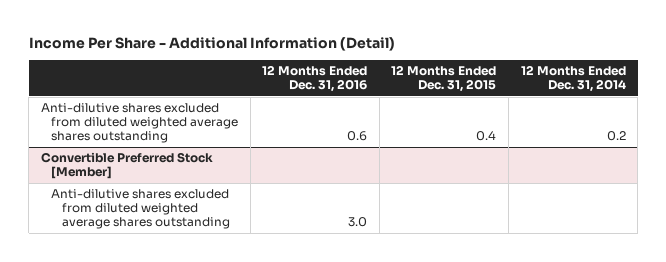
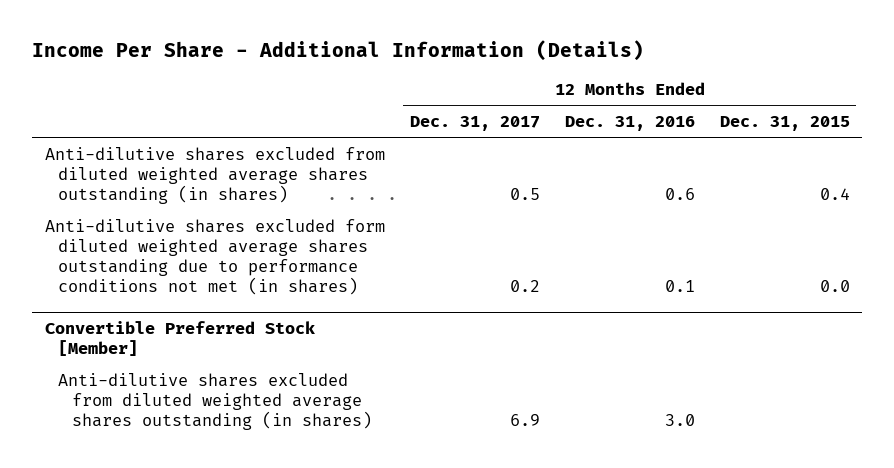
[28,36,395,51] Income Per Share - Additional Information (Detail) -> [31,40,644,62] Income Per Share - Additional Information (Details)
[520,65,626,93] 12 Months Ended Dec. 31, 2014 -> none
none -> [409,116,540,132] Dec. 31, 2017
[40,103,239,144] Anti-dilutive shares excluded from diluted weighted average shares outstanding -> [44,146,385,205] Anti-dilutive shares excluded from diluted weighted average shares outstanding (in shares)
none -> [44,218,385,296] Anti-dilutive shares excluded form diluted weighted average shares outstanding due to performance conditions not met (in shares)
[51,189,230,230] Anti-dilutive shares excluded from diluted weighted average shares outstanding -> [58,372,372,431] Anti-dilutive shares excluded from diluted weighted average shares outstanding (in shares)

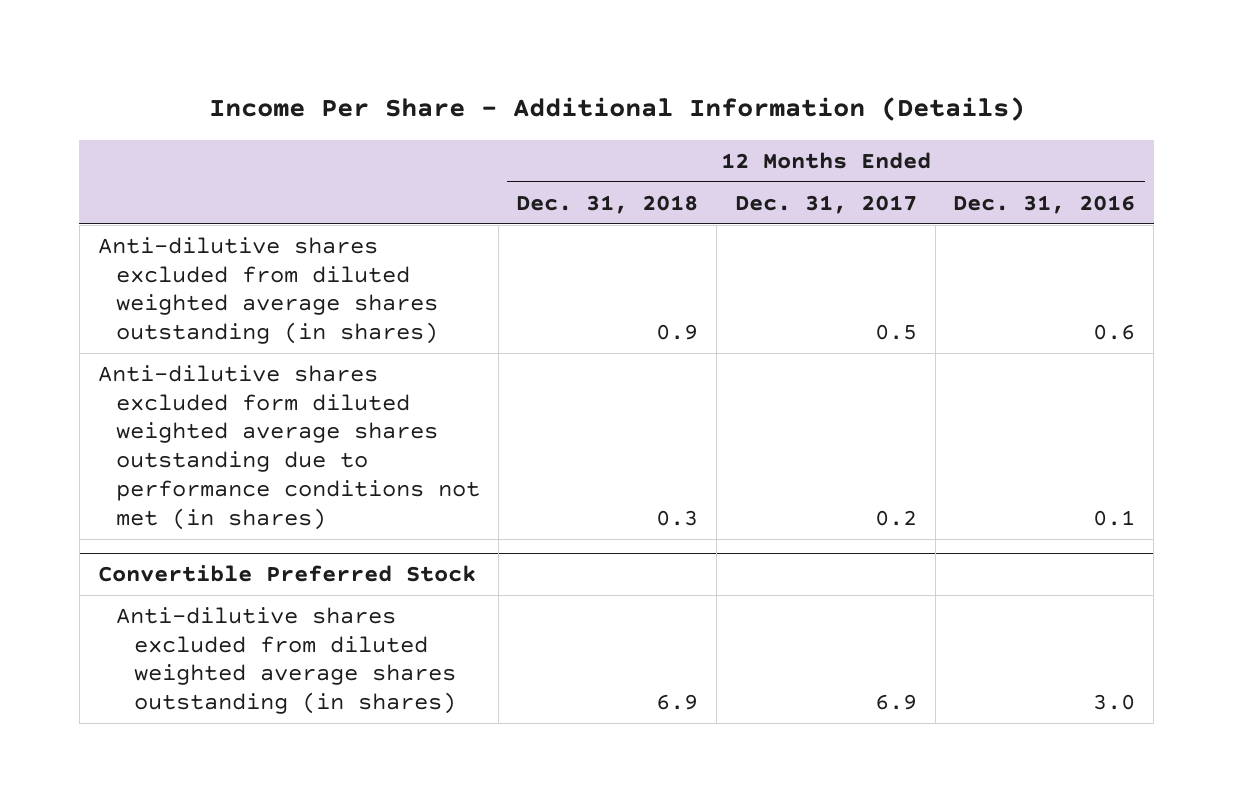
[719,116,850,132] Dec. 31, 2015 -> none
none -> [516,194,699,214] Dec. 31, 2018
[44,320,315,356] Convertible Preferred Stock [Member] -> [97,565,476,583] Convertible Preferred Stock

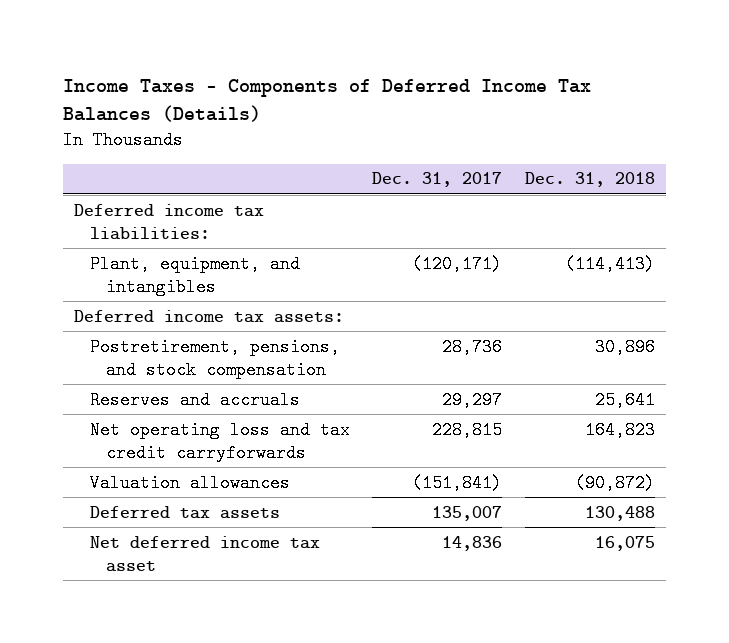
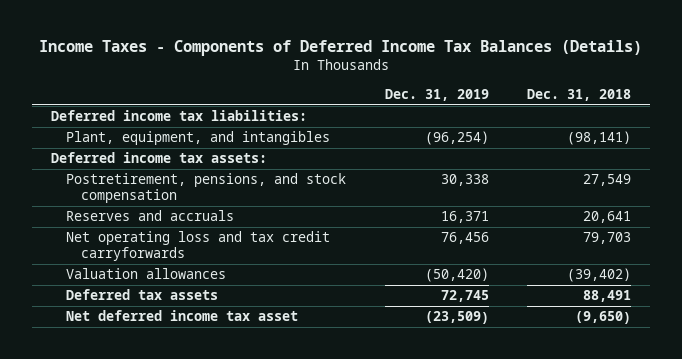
[372,172,503,188] Dec. 31, 2017 -> none
none -> [384,88,489,101] Dec. 31, 2019
[564,254,655,273] (114,413) -> [567,131,632,146] (98,141)
[594,337,655,356] 30,896 -> [583,174,632,187] 27,549
[594,390,655,409] 25,641 -> [583,211,632,224] 20,641
[584,420,655,439] 164,823 -> [583,232,632,245] 79,703
[574,473,655,492] (90,872) -> [567,268,632,283] (39,402)
[584,505,655,521] 130,488 -> [583,290,632,303] 88,491
[594,535,655,551] 16,075 -> [575,311,632,325] (9,650)

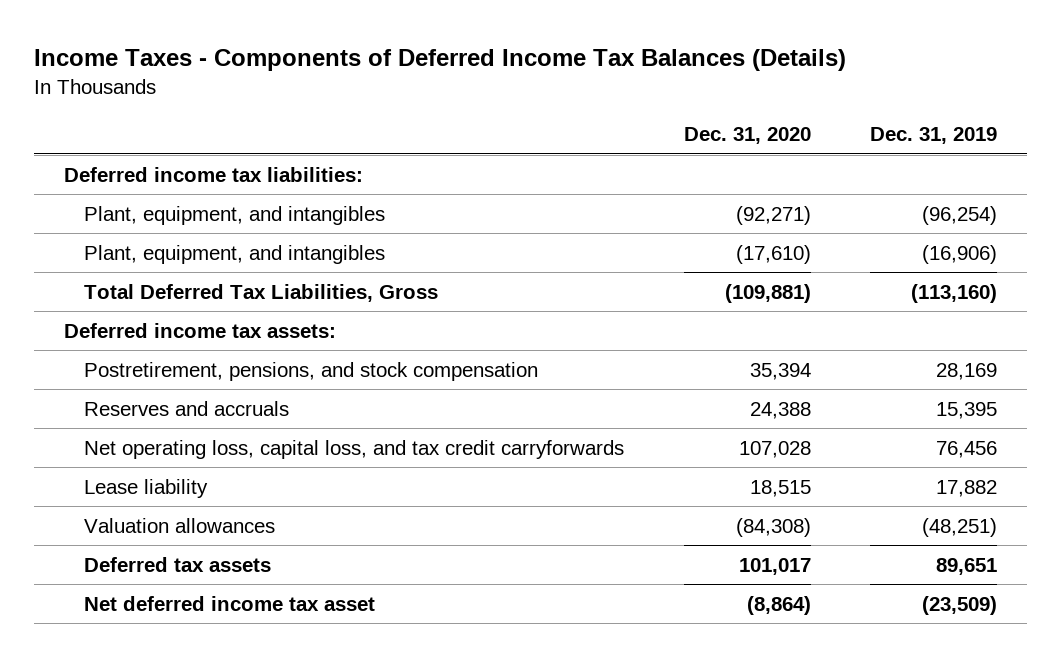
[527,88,632,101] Dec. 31, 2018 -> none
none -> [683,127,811,145] Dec. 31, 2020
none -> [84,244,386,264] Plant, equipment, and intangibles
none -> [84,283,439,302] Total Deferred Tax Liabilities, Gross
[440,174,489,187] 30,338 -> [936,362,998,380] 28,169
[440,211,489,224] 16,371 -> [936,401,998,419] 15,395
[66,231,331,262] Net operating loss and tax credit carryforwards -> [84,439,625,459] Net operating loss, capital loss, and tax credit carryforwards
none -> [84,478,209,498] Lease liability
[424,268,489,283] (50,420) -> [922,517,998,537] (48,251)
[440,290,489,303] 72,745 -> [936,557,998,575] 89,651

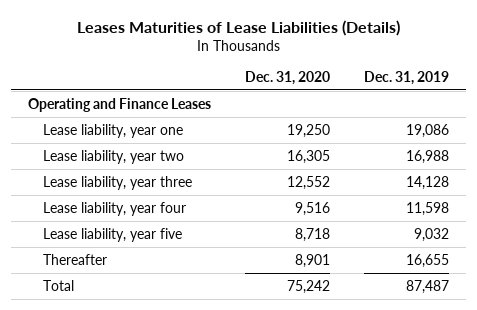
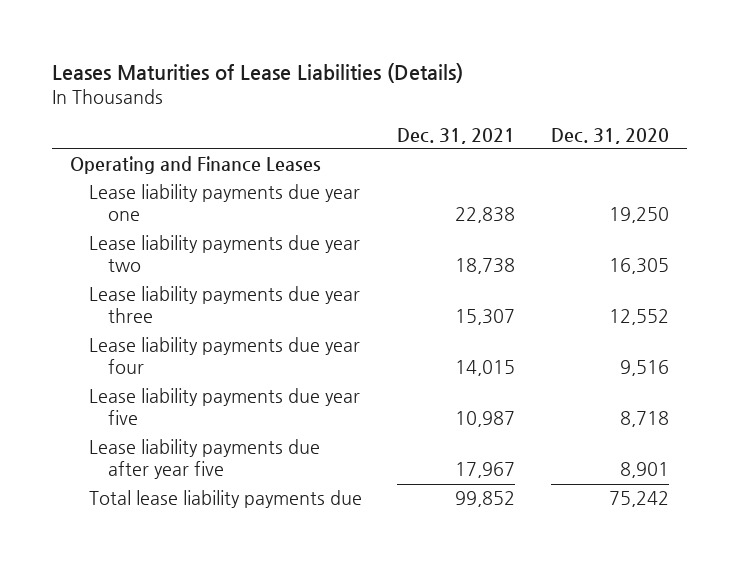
[364,71,450,86] Dec. 31, 2019 -> none
none -> [397,127,516,144] Dec. 31, 2021
[42,123,183,138] Lease liability, year one -> [88,184,360,222] Lease liability payments due year one
[42,149,184,164] Lease liability, year two -> [88,235,360,273] Lease liability payments due year two
[42,175,192,190] Lease liability, year three -> [88,286,360,324] Lease liability payments due year three
[42,201,186,216] Lease liability, year four -> [88,337,360,375] Lease liability payments due year four
[42,227,182,242] Lease liability, year five -> [88,388,360,426] Lease liability payments due year five
[42,253,107,265] Thereafter -> [88,439,320,480] Lease liability payments due after year five
[42,279,74,291] Total -> [88,490,362,509] Total lease liability payments due

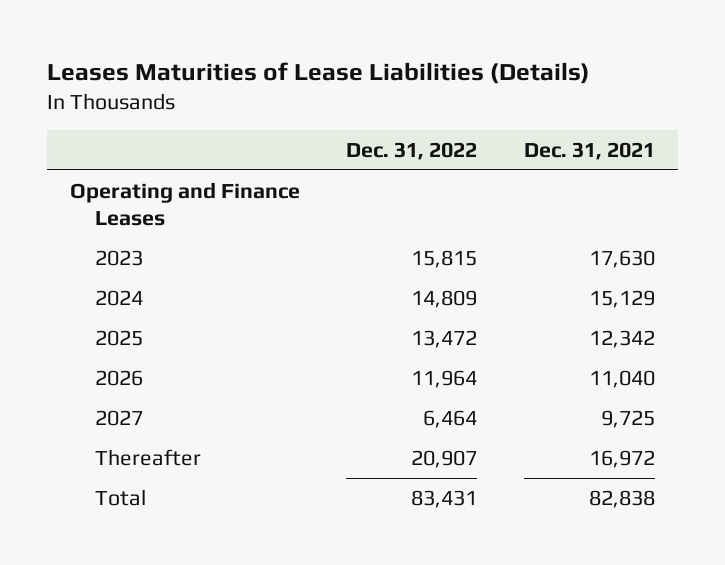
[550,127,669,144] Dec. 31, 2020 -> none
none -> [346,142,478,161] Dec. 31, 2022
[88,184,360,222] Lease liability payments due year one -> none
[88,235,360,273] Lease liability payments due year two -> none
[88,286,360,324] Lease liability payments due year three -> none
[88,337,360,375] Lease liability payments due year four -> none
[88,388,360,426] Lease liability payments due year five -> none
[88,439,320,480] Lease liability payments due after year five -> none
none -> [94,249,143,266] 2023
none -> [94,289,143,306] 2024
none -> [94,329,143,346] 2025
none -> [94,369,143,386] 2026
none -> [94,409,143,426] 2027
none -> [94,448,201,466] Thereafter
[88,490,362,509] Total lease liability payments due -> [94,488,146,506] Total
[455,491,516,508] 99,852 -> [588,489,655,508] 82,838

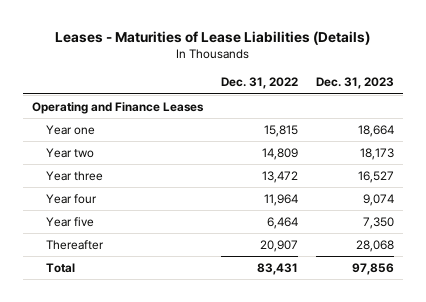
[46,61,590,84] Leases Maturities of Lease Liabilities (Details) -> [55,30,371,45] Leases - Maturities of Lease Liabilities (Details)
[523,142,655,161] Dec. 31, 2021 -> none
none -> [316,77,395,90] Dec. 31, 2023
[94,249,143,266] 2023 -> [46,124,96,135] Year one
[94,289,143,306] 2024 -> [46,147,95,158] Year two
[94,329,143,346] 2025 -> [46,170,104,181] Year three
[94,369,143,386] 2026 -> [46,193,98,204] Year four
[94,409,143,426] 2027 -> [46,216,95,227] Year five

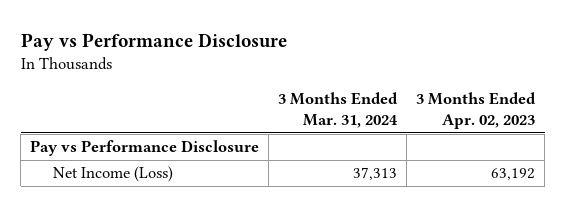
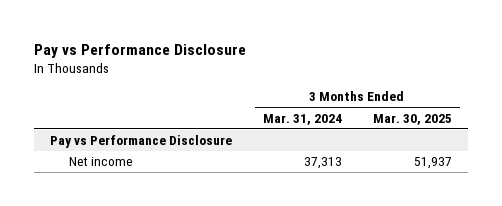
[416,91,537,130] 3 Months Ended Apr. 02, 2023 -> none
none -> [373,113,453,125] Mar. 30, 2025
[52,166,173,183] Net Income (Loss) -> [68,157,133,167] Net income

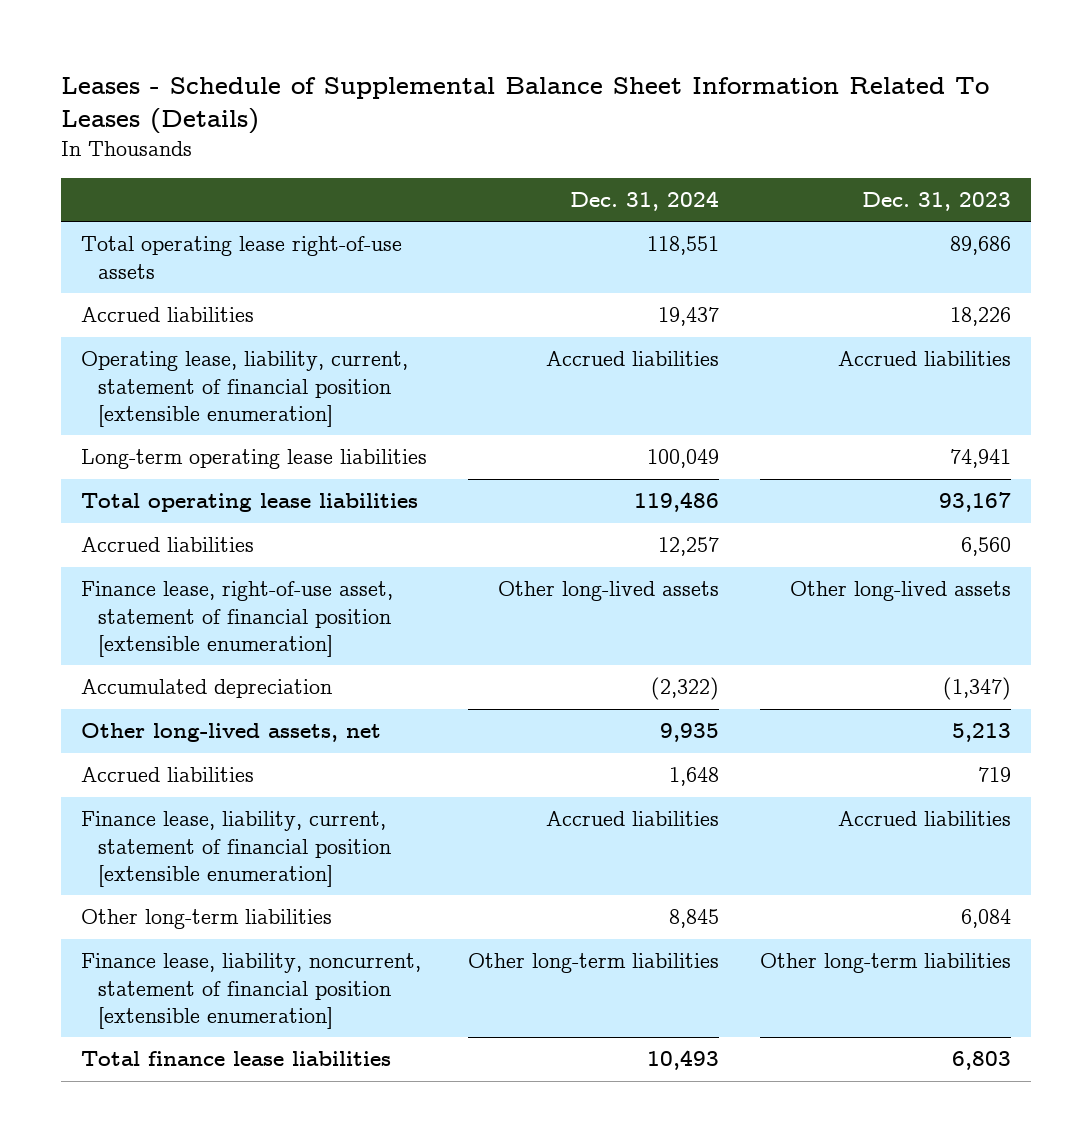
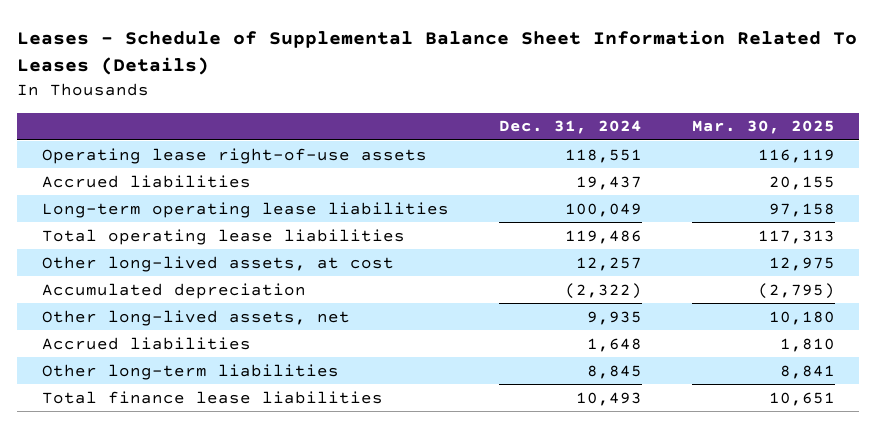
[861,191,1011,211] Dec. 31, 2023 -> none
none -> [691,120,835,135] Mar. 30, 2025
[81,236,403,279] Total operating lease right-of-use assets -> [41,147,427,164] Operating lease right-of-use assets
[81,351,409,427] Operating lease, liability, current, statement of financial position [extensible enumeration] -> none
[81,581,394,657] Finance lease, right-of-use asset, statement of financial position [extensible enumeration] -> none
[81,537,255,553] Accrued liabilities -> [41,255,394,272] Other long-lived assets, at cost
[81,811,391,887] Finance lease, liability, current, statement of financial position [extensible enumeration] -> none
[81,953,422,1029] Finance lease, liability, noncurrent, statement of financial position [extensible enumeration] -> none

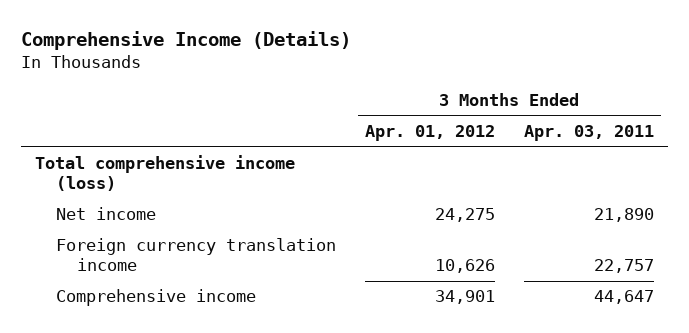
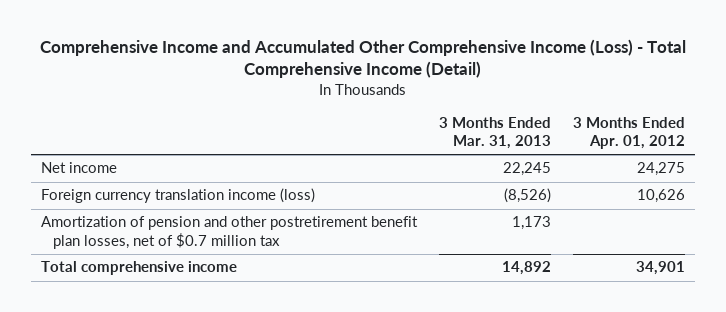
[20,31,351,51] Comprehensive Income (Details) -> [40,39,687,79] Comprehensive Income and Accumulated Other Comprehensive Income (Loss) - Total Comprehensive Income (Detail)
[523,124,654,141] Apr. 03, 2011 -> none
none -> [439,116,552,150] 3 Months Ended Mar. 31, 2013
[35,155,296,192] Total comprehensive income (loss) -> none
[56,238,337,272] Foreign currency translation income -> [41,188,316,204] Foreign currency translation income (loss)
none -> [41,216,419,249] Amortization of pension and other postretirement benefit plan losses, net of $0.7 million tax
[56,289,257,307] Comprehensive income -> [41,261,238,276] Total comprehensive income

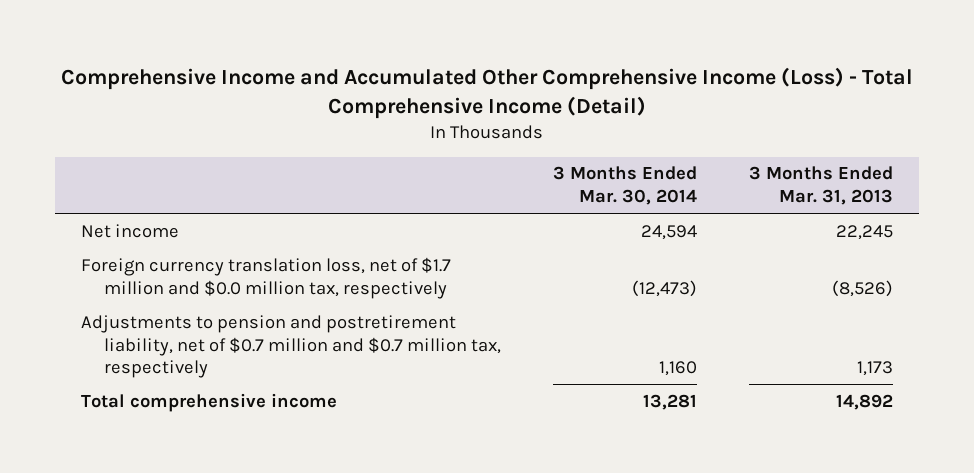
[572,116,685,150] 3 Months Ended Apr. 01, 2012 -> none
none -> [553,166,698,206] 3 Months Ended Mar. 30, 2014
[41,188,316,204] Foreign currency translation income (loss) -> [80,256,451,299] Foreign currency translation loss, net of $1.7 million and $0.0 million tax, respectively
[41,216,419,249] Amortization of pension and other postretirement benefit plan losses, net of $0.7 million tax -> [80,314,502,379] Adjustments to pension and postretirement liability, net of $0.7 million and $0.7 million tax, respectively

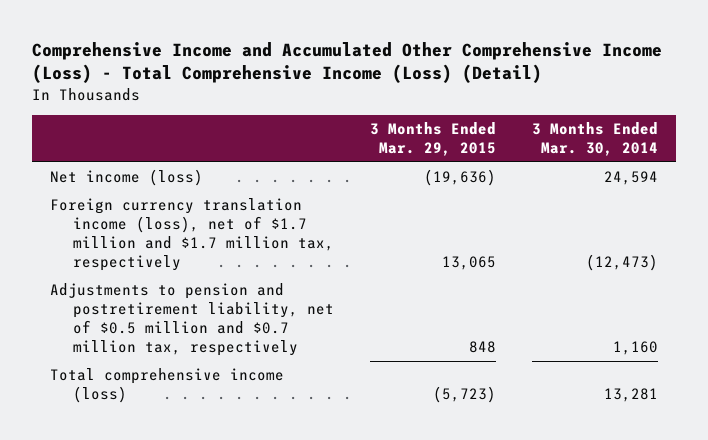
[61,66,914,119] Comprehensive Income and Accumulated Other Comprehensive Income (Loss) - Total Comprehensive Income (Detail) -> [32,41,663,84] Comprehensive Income and Accumulated Other Comprehensive Income (Loss) - Total Comprehensive Income (Loss) (Detail)
[749,166,894,206] 3 Months Ended Mar. 31, 2013 -> none
none -> [369,122,496,157] 3 Months Ended Mar. 29, 2015
[80,223,179,238] Net income -> [50,169,204,187] Net income (loss)
[80,256,451,299] Foreign currency translation loss, net of $1.7 million and $0.0 million tax, respectively -> [50,198,334,272] Foreign currency translation income (loss), net of $1.7 million and $1.7 million tax, respectively
[80,314,502,379] Adjustments to pension and postretirement liability, net of $0.7 million and $0.7 million tax, respectively -> [50,283,334,357] Adjustments to pension and postretirement liability, net of $0.5 million and $0.7 million tax, respectively
[80,392,337,412] Total comprehensive income -> [50,368,285,404] Total comprehensive income (loss)

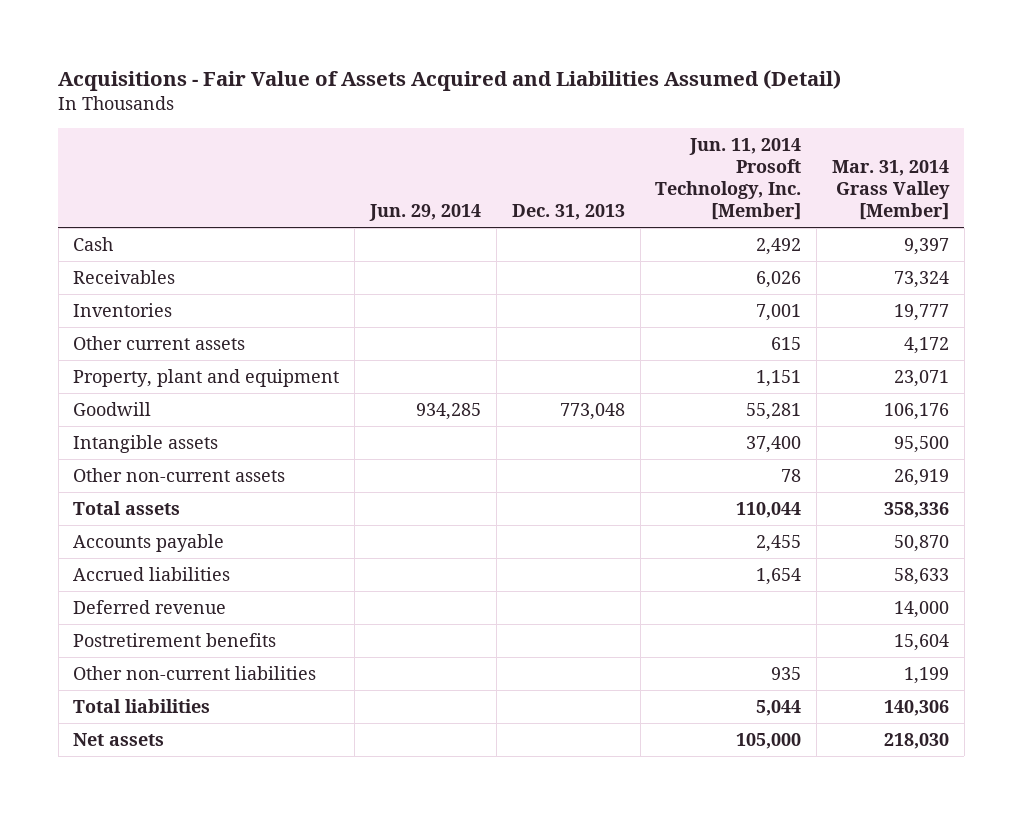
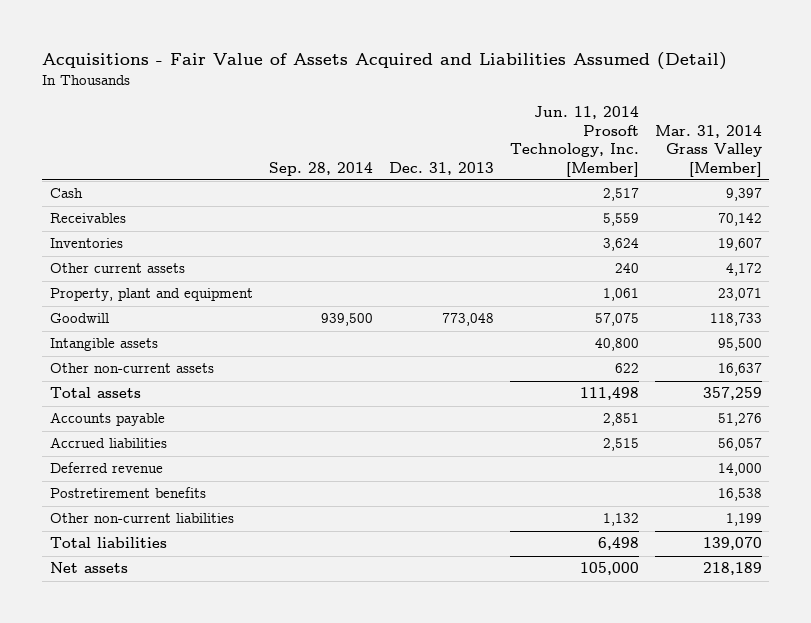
[369,203,482,221] Jun. 29, 2014 -> none
none -> [268,161,373,176] Sep. 28, 2014
[756,238,802,256] 2,492 -> [602,188,639,202] 2,517
[756,271,802,289] 6,026 -> [602,213,639,227] 5,559
[894,271,950,289] 73,324 -> [717,213,762,227] 70,142
[756,304,802,322] 7,001 -> [602,238,639,252] 3,624
[894,304,950,322] 19,777 -> [717,238,762,252] 19,607
[771,337,802,351] 615 -> [614,263,639,274] 240
[756,370,802,388] 1,151 -> [602,288,639,302] 1,061
[746,403,802,421] 55,281 -> [594,313,639,327] 57,075
[884,403,950,421] 106,176 -> [709,313,762,327] 118,733
[746,436,802,454] 37,400 -> [594,338,639,352] 40,800
[781,469,802,483] 78 -> [614,363,639,374] 622
[894,469,950,487] 26,919 -> [717,363,762,377] 16,637
[736,502,802,519] 110,044 -> [579,387,639,401] 111,498
[884,502,950,519] 358,336 -> [702,387,762,401] 357,259
[756,535,802,553] 2,455 -> [602,413,639,427] 2,851
[894,535,950,553] 50,870 -> [717,413,762,427] 51,276
[756,568,802,586] 1,654 -> [602,438,639,452] 2,515
[894,568,950,586] 58,633 -> [717,438,762,452] 56,057
[894,634,950,652] 15,604 -> [717,488,762,502] 16,538
[771,667,802,681] 935 -> [602,513,639,527] 1,132
[756,700,802,717] 5,044 -> [597,537,639,551] 6,498
[884,700,950,717] 140,306 -> [702,537,762,551] 139,070
[884,733,950,750] 218,030 -> [702,562,762,576] 218,189

